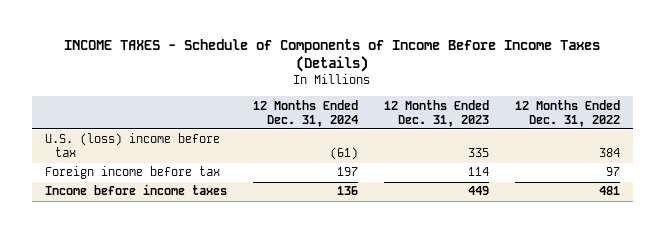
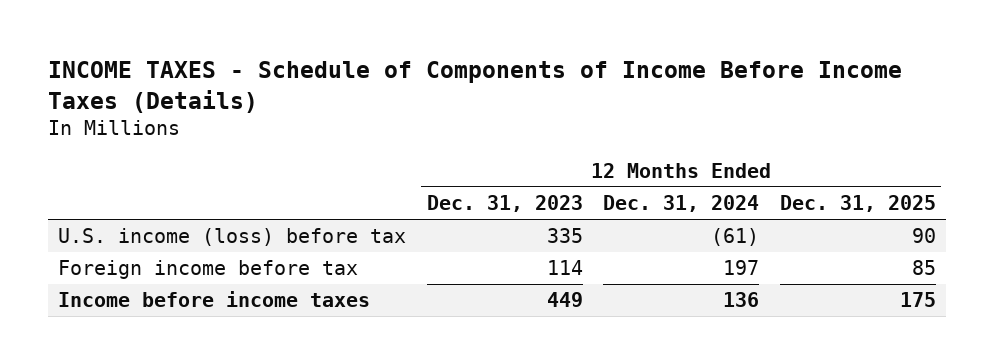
[514,99,620,127] 12 Months Ended Dec. 31, 2022 -> none
none -> [779,195,936,213] Dec. 31, 2025
[44,133,220,158] U.S. (loss) income before tax -> [58,228,407,247] U.S. income (loss) before tax

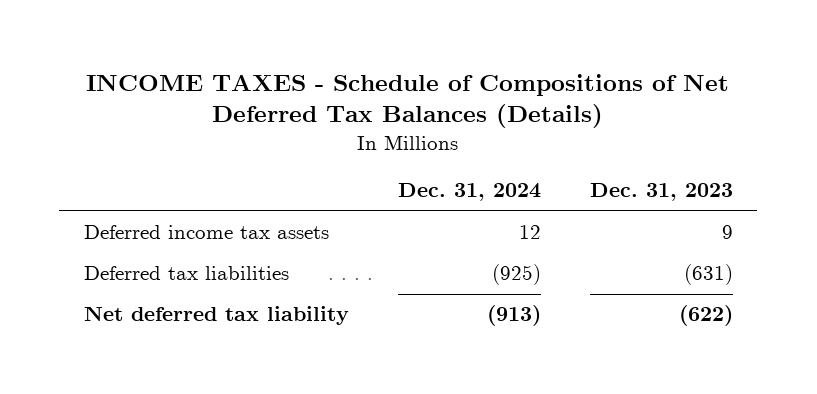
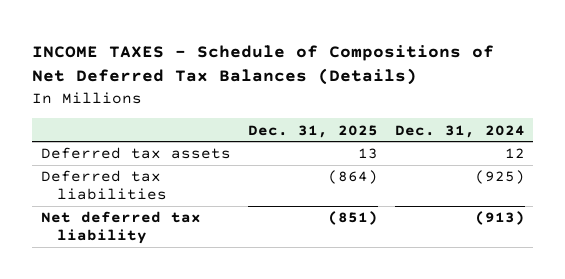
[589,183,733,202] Dec. 31, 2023 -> none
none -> [247,124,378,138] Dec. 31, 2025
[83,225,329,240] Deferred income tax assets -> [40,147,231,160] Deferred tax assets

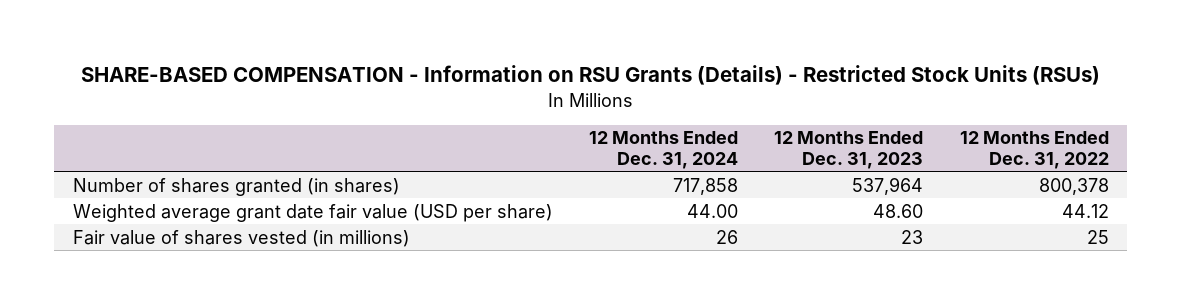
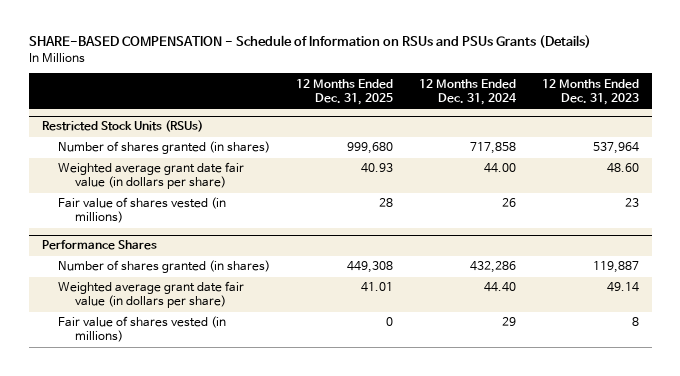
[80,65,1100,86] SHARE-BASED COMPENSATION - Information on RSU Grants (Details) - Restricted Stock Units (RSUs) -> [28,35,591,49] SHARE-BASED COMPENSATION - Schedule of Information on RSUs and PSUs Grants (Details)
[959,131,1109,169] 12 Months Ended Dec. 31, 2022 -> none
none -> [295,78,393,105] 12 Months Ended Dec. 31, 2025
none -> [41,120,203,133] Restricted Stock Units (RSUs)
[72,203,553,222] Weighted average grant date fair value (USD per share) -> [58,162,245,190] Weighted average grant date fair value (in dollars per share)
none -> [41,240,157,251] Performance Shares
none -> [58,260,271,274] Number of shares granted (in shares)
none -> [58,281,245,309] Weighted average grant date fair value (in dollars per share)
none -> [58,316,227,343] Fair value of shares vested (in millions)

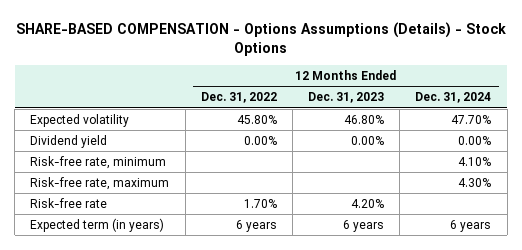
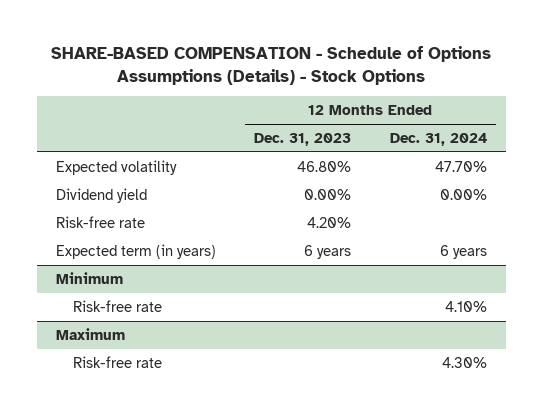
[15,21,506,56] SHARE-BASED COMPENSATION - Options Assumptions (Details) - Stock Options -> [51,46,492,85] SHARE-BASED COMPENSATION - Schedule of Options Assumptions (Details) - Stock Options
[200,92,277,104] Dec. 31, 2022 -> none
[30,156,167,170] Risk-free rate, minimum -> none
[30,177,170,191] Risk-free rate, maximum -> none
none -> [55,271,123,284] Minimum
none -> [73,299,163,312] Risk-free rate
none -> [55,327,125,340] Maximum
none -> [73,355,163,368] Risk-free rate

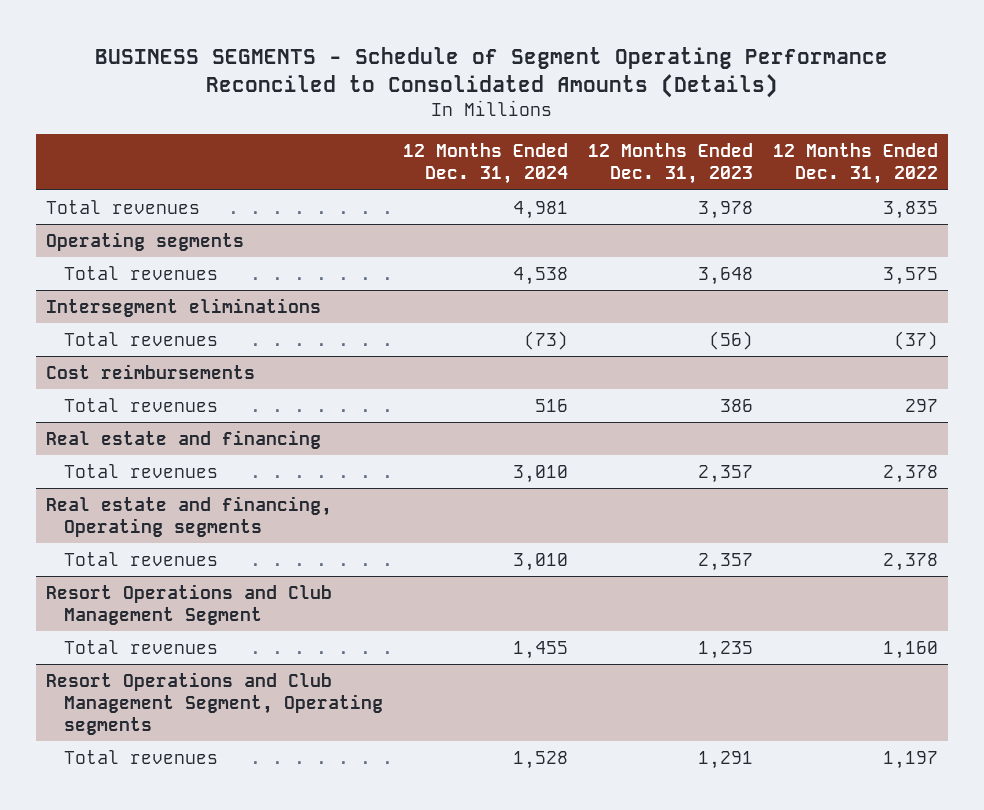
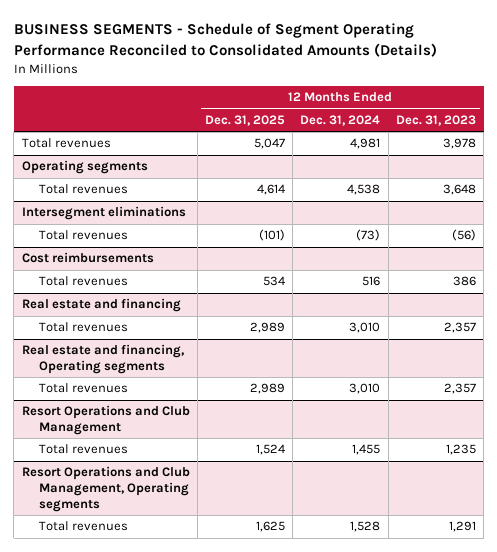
[773,143,939,185] 12 Months Ended Dec. 31, 2022 -> none
none -> [205,114,286,126] Dec. 31, 2025
[46,584,333,625] Resort Operations and Club Management Segment -> [21,405,190,436] Resort Operations and Club Management
[46,672,384,735] Resort Operations and Club Management Segment, Operating segments -> [21,466,190,512] Resort Operations and Club Management, Operating segments

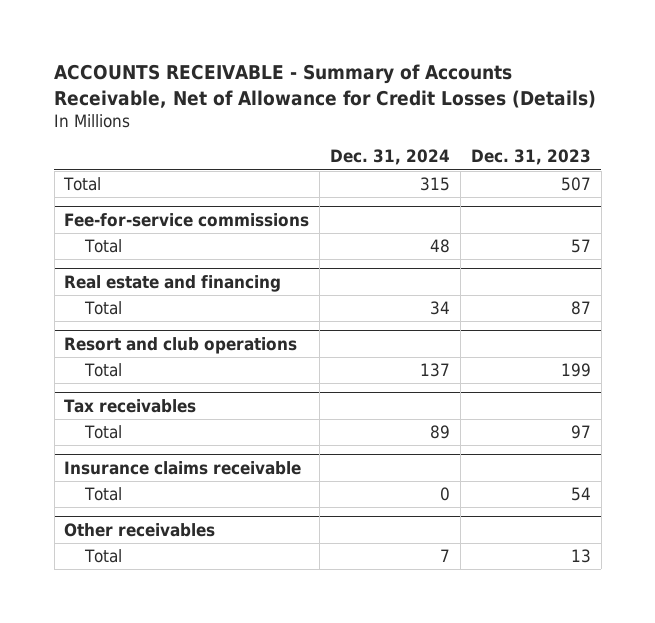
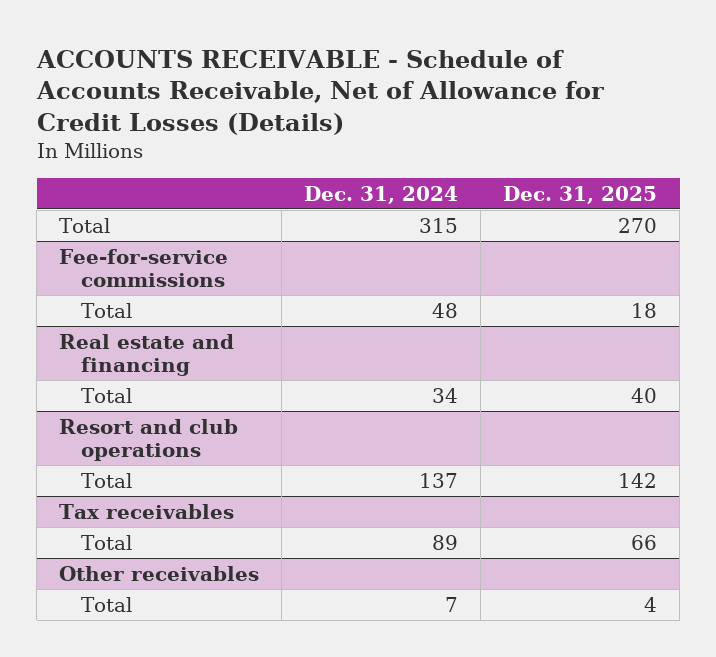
[54,64,597,108] ACCOUNTS RECEIVABLE - Summary of Accounts Receivable, Net of Allowance for Credit Losses (Details) -> [35,49,604,135] ACCOUNTS RECEIVABLE - Schedule of Accounts Receivable, Net of Allowance for Credit Losses (Details)
[470,149,591,166] Dec. 31, 2023 -> none
none -> [503,186,658,205] Dec. 31, 2025
[64,461,302,476] Insurance claims receivable -> none
[83,487,122,502] Total -> none

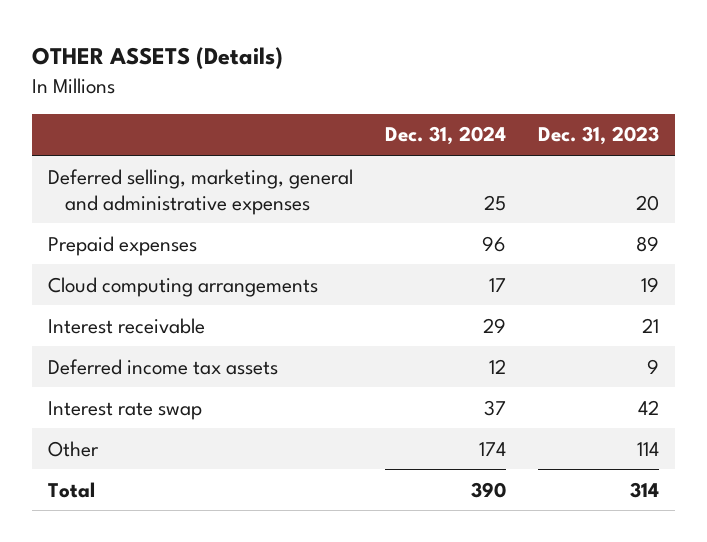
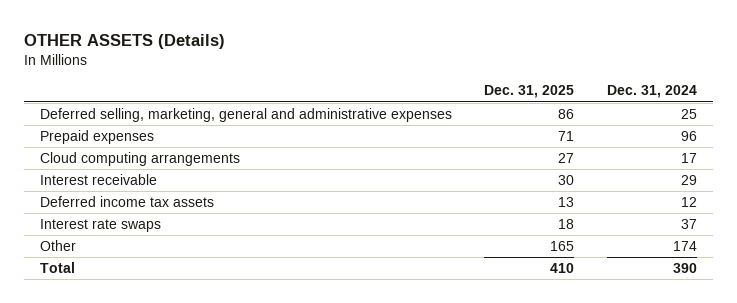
[538,126,660,146] Dec. 31, 2023 -> none
none -> [484,85,575,99] Dec. 31, 2025
[47,400,202,420] Interest rate swap -> [39,219,161,233] Interest rate swaps

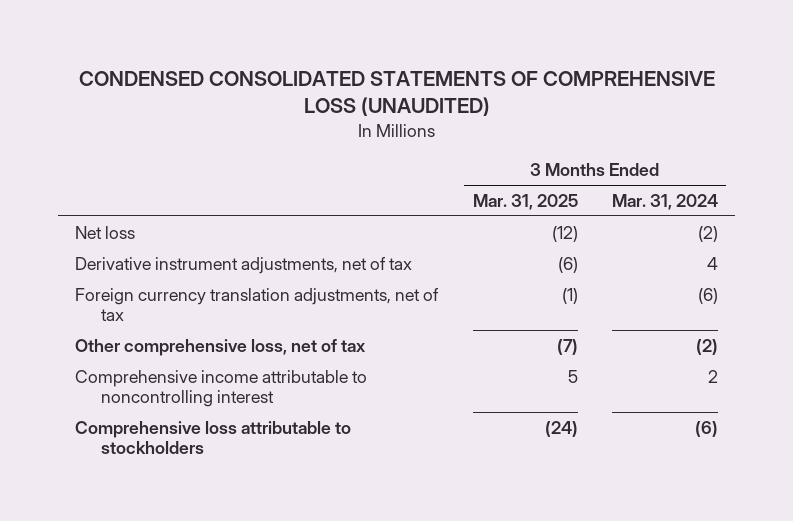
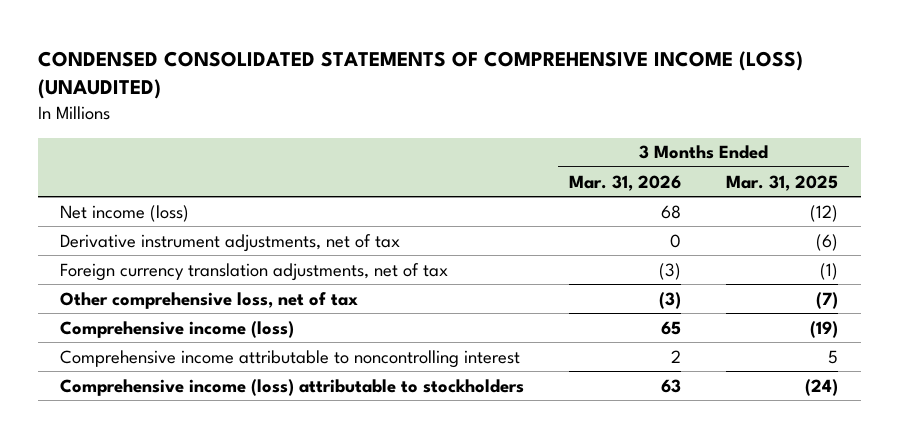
[78,70,715,117] CONDENSED CONSOLIDATED STATEMENTS OF COMPREHENSIVE LOSS (UNAUDITED) -> [37,51,803,100] CONDENSED CONSOLIDATED STATEMENTS OF COMPREHENSIVE INCOME (LOSS) (UNAUDITED)
[611,193,718,210] Mar. 31, 2024 -> none
none -> [569,174,682,191] Mar. 31, 2026
[75,225,136,239] Net loss -> [60,204,190,222] Net income (loss)
none -> [60,320,295,338] Comprehensive income (loss)
[75,420,352,455] Comprehensive loss attributable to stockholders -> [60,378,525,396] Comprehensive income (loss) attributable to stockholders

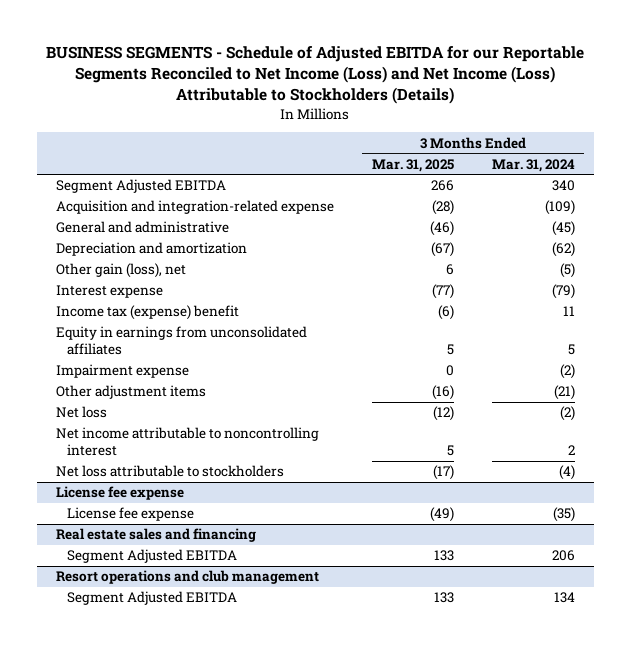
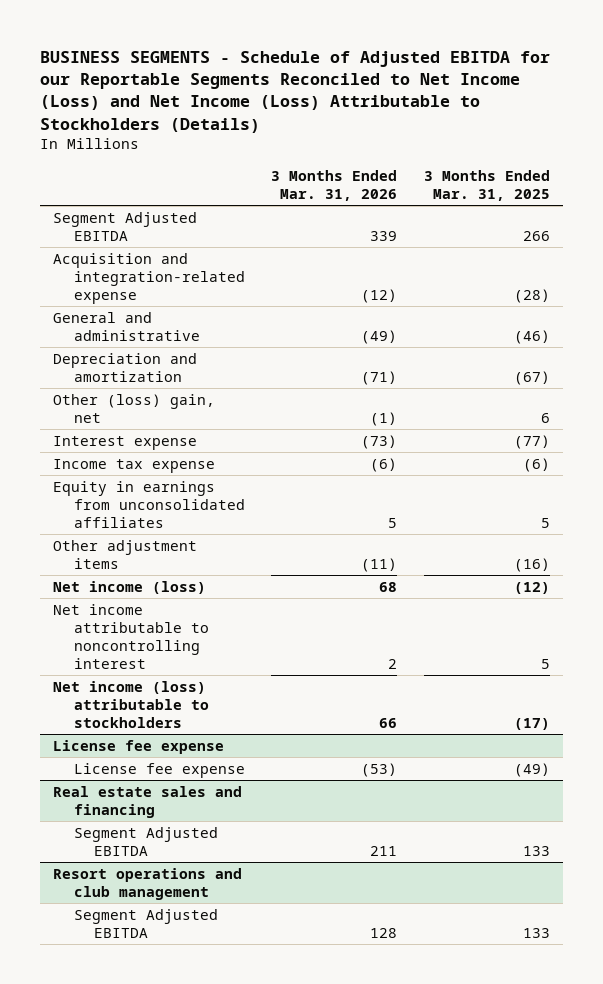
[491,158,575,172] Mar. 31, 2024 -> none
none -> [271,169,398,201] 3 Months Ended Mar. 31, 2026
[56,263,187,279] Other gain (loss), net -> [53,393,216,423] Other (loss) gain, net
[56,305,240,321] Income tax (expense) benefit -> [53,458,216,473] Income tax expense
[56,364,190,379] Impairment expense -> none
[56,406,108,419] Net loss -> [53,580,207,594] Net income (loss)
[56,465,285,478] Net loss attributable to stockholders -> [53,680,209,728] Net income (loss) attributable to stockholders

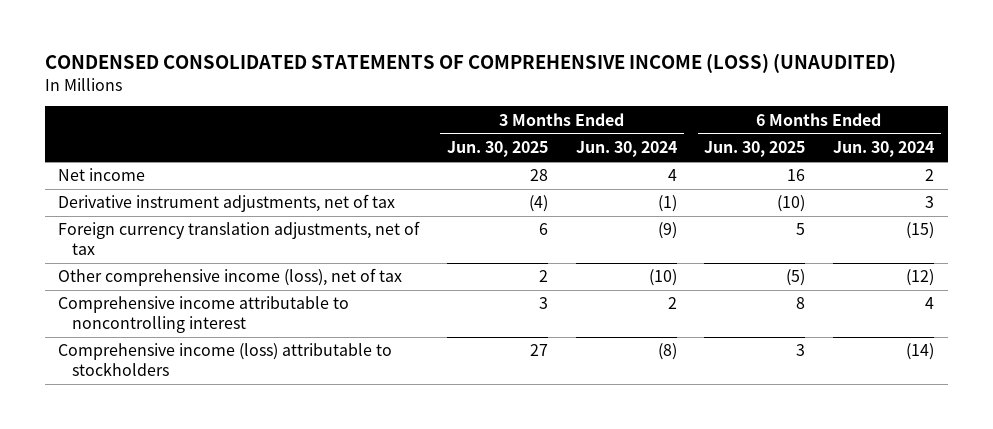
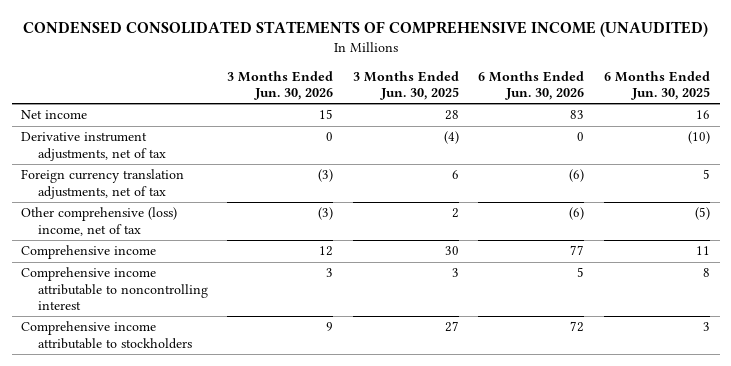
[44,53,896,74] CONDENSED CONSOLIDATED STATEMENTS OF COMPREHENSIVE INCOME (LOSS) (UNAUDITED) -> [22,21,708,38] CONDENSED CONSOLIDATED STATEMENTS OF COMPREHENSIVE INCOME (UNAUDITED)
[575,141,677,158] Jun. 30, 2024 -> none
[833,141,935,158] Jun. 30, 2024 -> none
none -> [227,70,334,101] 3 Months Ended Jun. 30, 2026
none -> [478,70,585,101] 6 Months Ended Jun. 30, 2026
[58,268,403,287] Other comprehensive income (loss), net of tax -> [21,207,178,236] Other comprehensive (loss) income, net of tax
none -> [21,245,157,260] Comprehensive income
[58,343,393,377] Comprehensive income (loss) attributable to stockholders -> [21,321,193,349] Comprehensive income attributable to stockholders

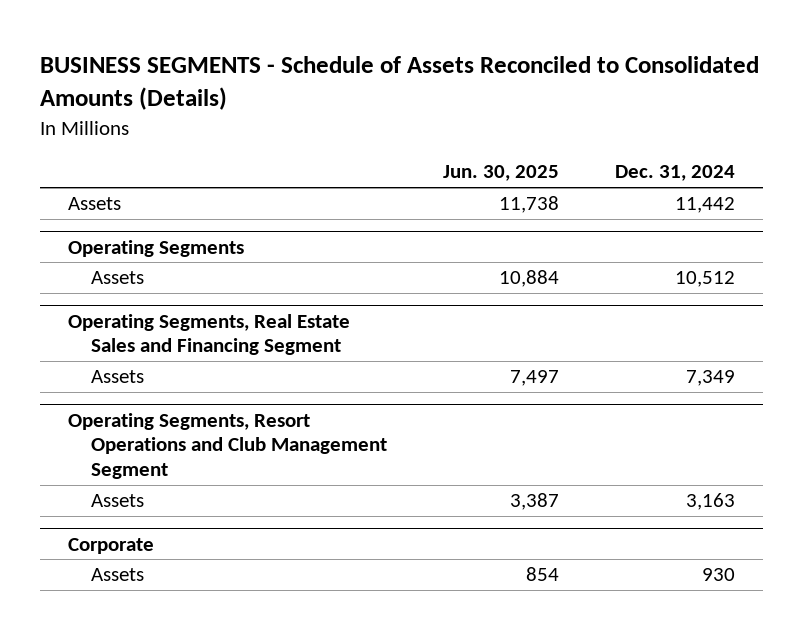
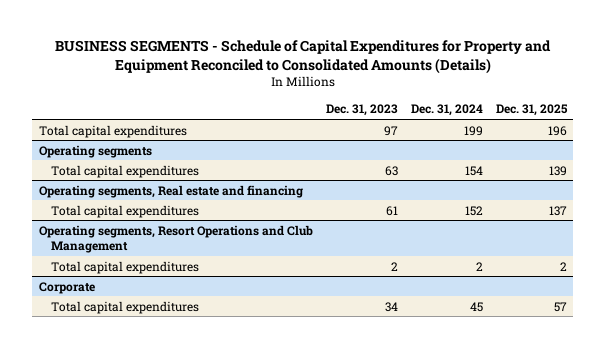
[40,56,760,111] BUSINESS SEGMENTS - Schedule of Assets Reconciled to Consolidated Amounts (Details) -> [54,40,551,75] BUSINESS SEGMENTS - Schedule of Capital Expenditures for Property and Equipment Reconciled to Consolidated Amounts (Details)
[442,165,559,182] Jun. 30, 2025 -> none
none -> [325,104,398,117] Dec. 31, 2023
none -> [495,104,568,117] Dec. 31, 2025
[68,197,122,211] Assets -> none
[90,271,144,285] Assets -> none
[90,370,144,384] Assets -> none
[90,494,144,508] Assets -> none
none -> [38,124,187,138] Total capital expenditures
[68,239,245,257] Operating Segments -> [38,144,152,158] Operating segments
none -> [50,164,199,178] Total capital expenditures
[68,313,351,356] Operating Segments, Real Estate Sales and Financing Segment -> [38,184,303,198] Operating segments, Real estate and financing
none -> [50,204,199,218] Total capital expenditures
[68,412,387,480] Operating Segments, Resort Operations and Club Management Segment -> [38,224,313,253] Operating segments, Resort Operations and Club Management
none -> [50,260,199,274] Total capital expenditures
[90,568,144,582] Assets -> none
none -> [50,300,199,314] Total capital expenditures

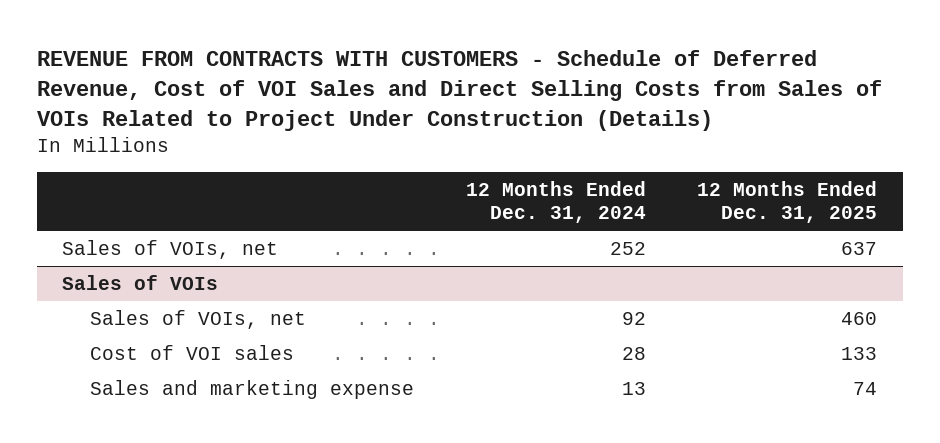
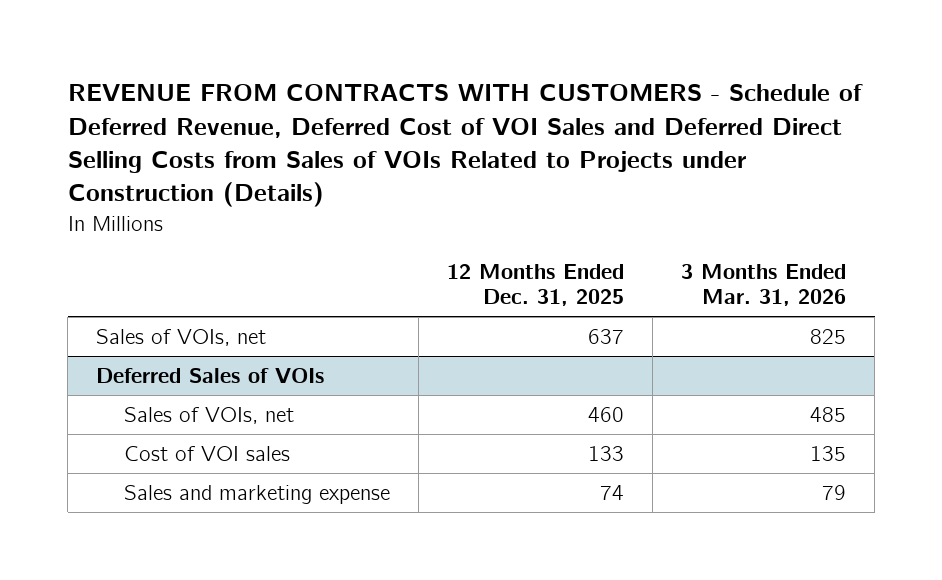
[36,50,882,132] REVENUE FROM CONTRACTS WITH CUSTOMERS - Schedule of Deferred Revenue, Cost of VOI Sales and Direct Selling Costs from Sales of VOIs Related to Project Under Construction (Details) -> [67,84,863,208] REVENUE FROM CONTRACTS WITH CUSTOMERS - Schedule of Deferred Revenue, Deferred Cost of VOI Sales and Deferred Direct Selling Costs from Sales of VOIs Related to Projects under Construction (Details)
[465,180,646,223] 12 Months Ended Dec. 31, 2024 -> none
none -> [681,263,847,306] 3 Months Ended Mar. 31, 2026
[62,274,219,290] Sales of VOIs -> [96,367,325,383] Deferred Sales of VOIs

